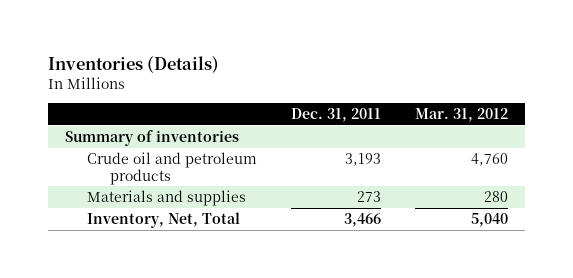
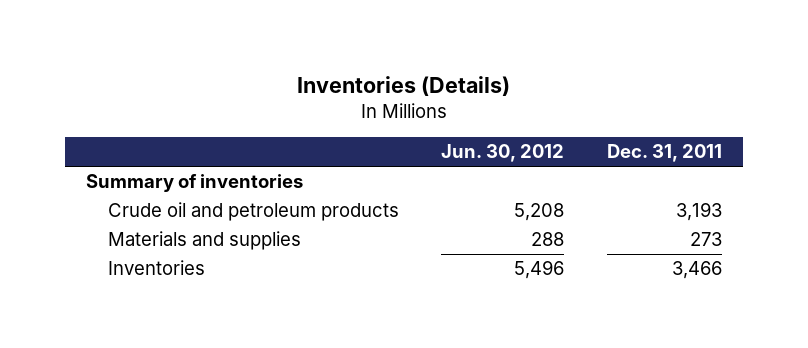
[415,108,509,123] Mar. 31, 2012 -> none
none -> [441,144,565,163] Jun. 30, 2012
[87,212,241,229] Inventory, Net, Total -> [107,260,205,276] Inventories

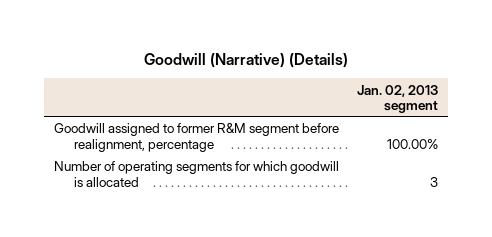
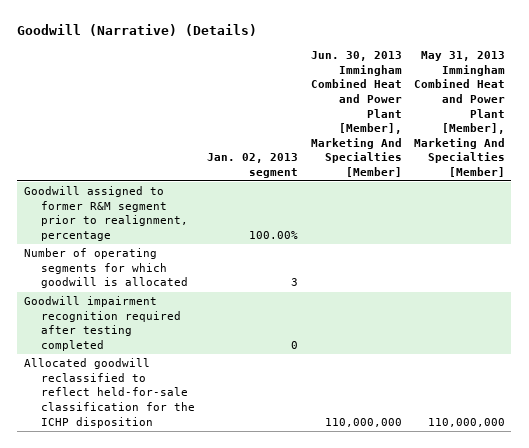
none -> [310,51,402,177] Jun. 30, 2013 Immingham Combined Heat and Power Plant [Member], Marketing And Specialties [Member]
none -> [414,51,506,177] May 31, 2013 Immingham Combined Heat and Power Plant [Member], Marketing And Specialties [Member]
[53,123,339,152] Goodwill assigned to former R&M segment before realignment, percentage -> [23,186,188,242] Goodwill assigned to former R&M segment prior to realignment, percentage
none -> [23,296,181,352] Goodwill impairment recognition required after testing completed
none -> [23,358,195,428] Allocated goodwill reclassified to reflect held-for-sale classification for the ICHP disposition

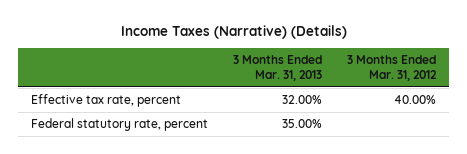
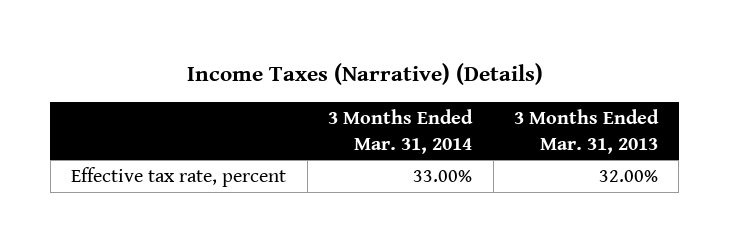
[347,55,438,82] 3 Months Ended Mar. 31, 2012 -> none
none -> [328,108,474,154] 3 Months Ended Mar. 31, 2014
[30,118,208,132] Federal statutory rate, percent -> none

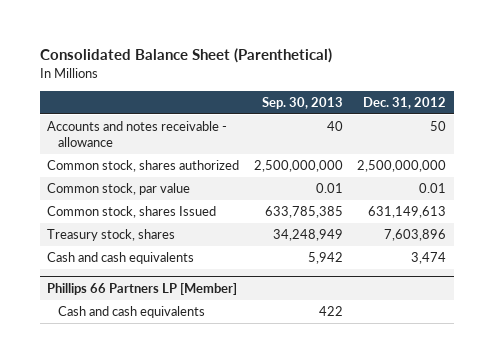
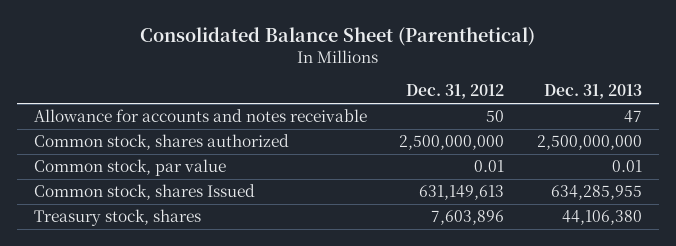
[261,96,343,109] Sep. 30, 2013 -> none
none -> [544,84,643,100] Dec. 31, 2013
[47,121,228,147] Accounts and notes receivable - allowance -> [33,109,367,123] Allowance for accounts and notes receivable
[47,252,195,265] Cash and cash equivalents -> none
[47,282,238,295] Phillips 66 Partners LP [Member] -> none
[58,306,206,319] Cash and cash equivalents -> none

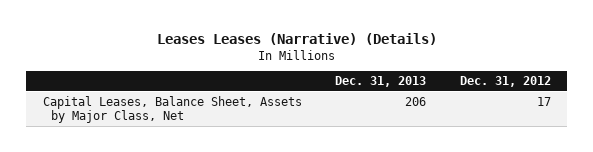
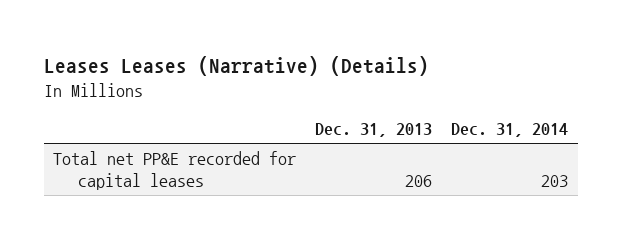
[459,76,551,88] Dec. 31, 2012 -> none
none -> [451,123,569,138] Dec. 31, 2014
[42,95,302,124] Capital Leases, Balance Sheet, Assets by Major Class, Net -> [53,151,297,191] Total net PP&E recorded for capital leases

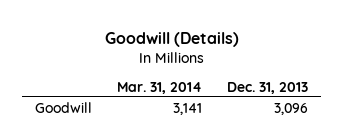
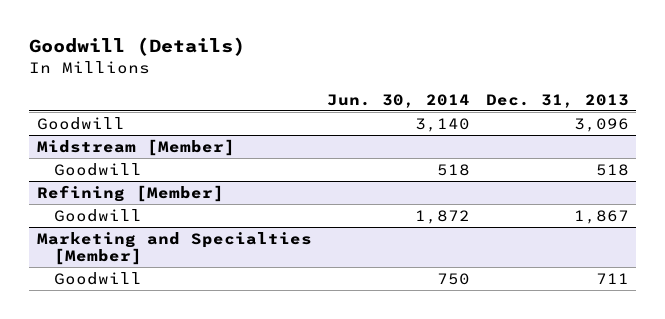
[117,81,203,94] Mar. 31, 2014 -> none
none -> [327,93,471,108] Jun. 30, 2014
none -> [36,138,235,156] Midstream [Member]
none -> [53,162,142,176] Goodwill
none -> [36,184,224,202] Refining [Member]
none -> [53,208,142,222] Goodwill
none -> [36,231,312,266] Marketing and Specialties [Member]
none -> [53,271,142,285] Goodwill

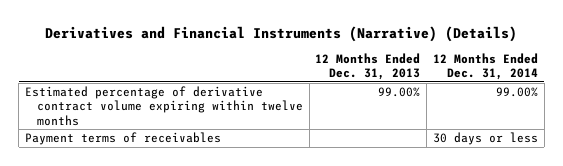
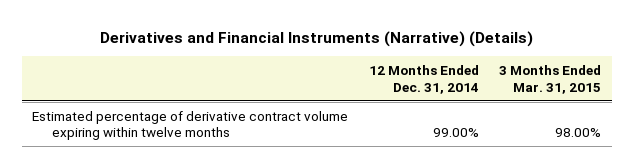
[315,52,421,81] 12 Months Ended Dec. 31, 2013 -> none
none -> [499,64,602,94] 3 Months Ended Mar. 31, 2015
[25,132,222,146] Payment terms of receivables -> none

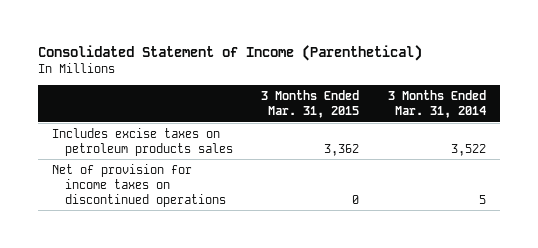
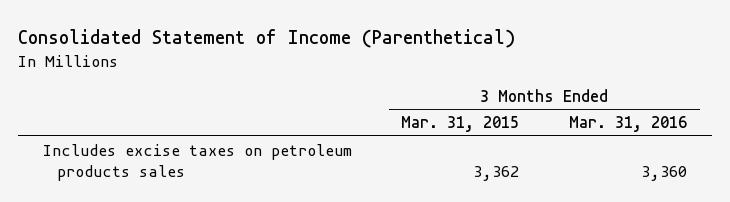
[387,90,486,119] 3 Months Ended Mar. 31, 2014 -> none
none -> [569,116,688,133] Mar. 31, 2016
[51,163,226,208] Net of provision for income taxes on discontinued operations -> none

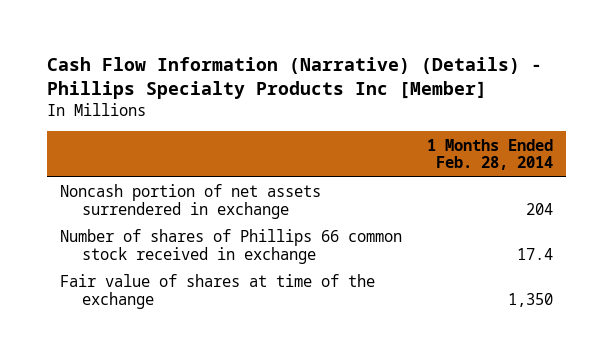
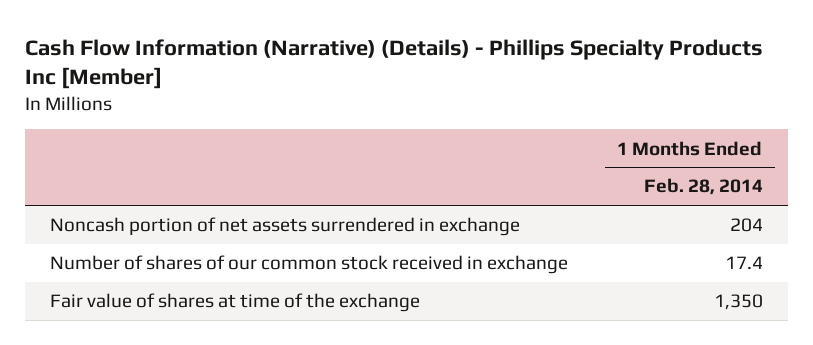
[59,229,402,265] Number of shares of Phillips 66 common stock received in exchange -> [49,255,568,275] Number of shares of our common stock received in exchange

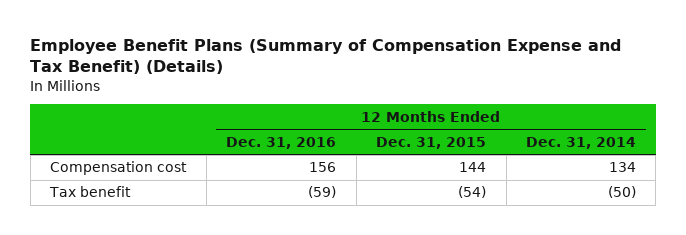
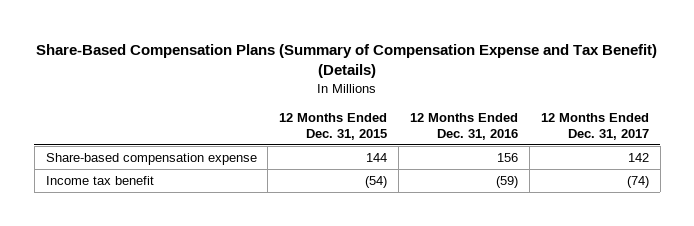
[30,39,622,75] Employee Benefit Plans (Summary of Compensation Expense and Tax Benefit) (Details) -> [36,43,658,79] Share-Based Compensation Plans (Summary of Compensation Expense and Tax Benefit) (Details)
[526,136,637,149] Dec. 31, 2014 -> none
none -> [540,113,649,140] 12 Months Ended Dec. 31, 2017
[50,161,188,176] Compensation cost -> [45,153,257,166] Share-based compensation expense
[49,186,132,198] Tax benefit -> [45,176,154,186] Income tax benefit

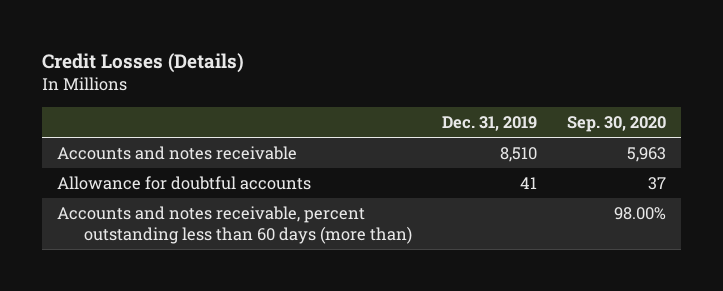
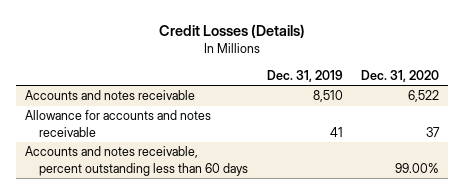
[566,115,666,132] Sep. 30, 2020 -> none
none -> [360,70,439,83] Dec. 31, 2020
[57,176,312,191] Allowance for doubtful accounts -> [25,110,212,137] Allowance for accounts and notes receivable
[57,206,412,244] Accounts and notes receivable, percent outstanding less than 60 days (more than) -> [25,146,249,176] Accounts and notes receivable, percent outstanding less than 60 days

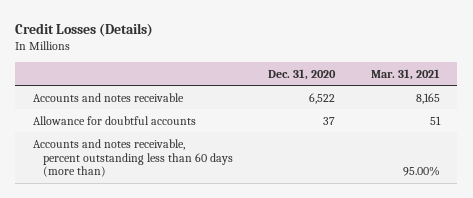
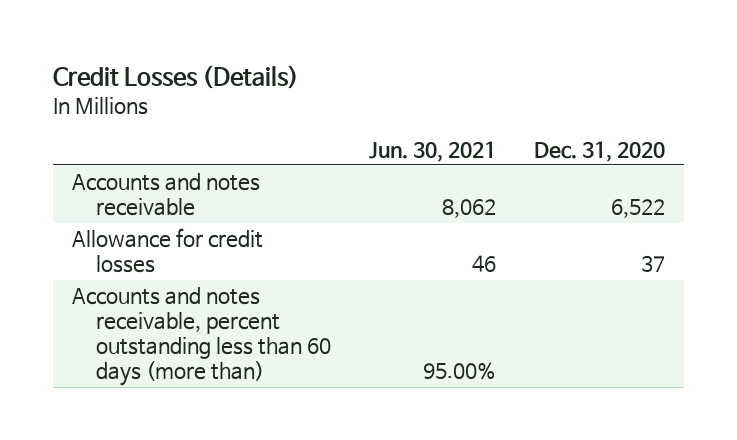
[370,68,440,80] Mar. 31, 2021 -> none
none -> [368,140,496,162] Jun. 30, 2021
[32,115,196,125] Allowance for doubtful accounts -> [72,228,264,274] Allowance for credit losses

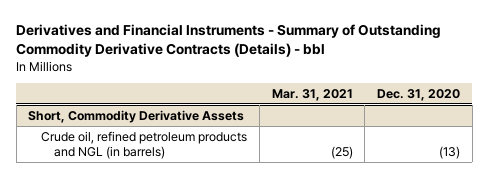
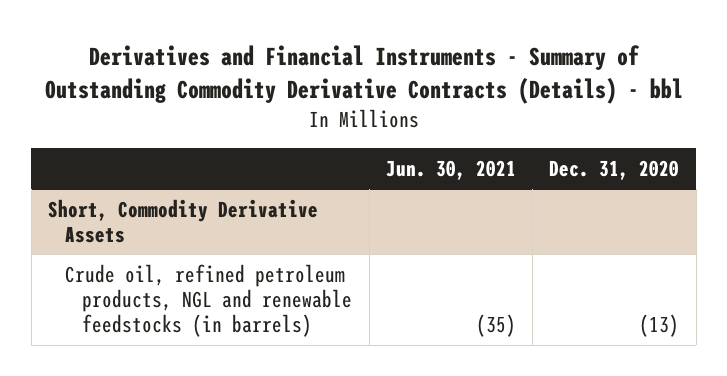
[271,88,353,101] Mar. 31, 2021 -> none
none -> [385,159,516,180] Jun. 30, 2021
[41,130,248,160] Crude oil, refined petroleum products and NGL (in barrels) -> [65,263,353,337] Crude oil, refined petroleum products, NGL and renewable feedstocks (in barrels)

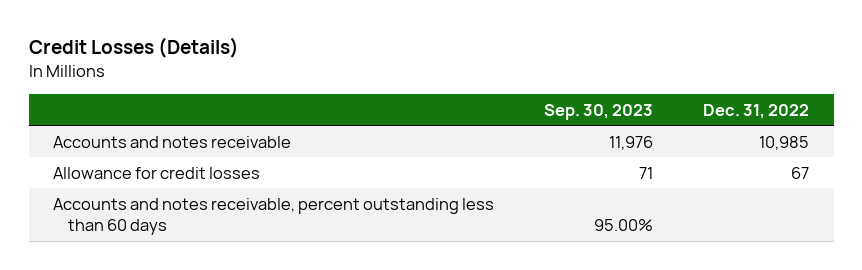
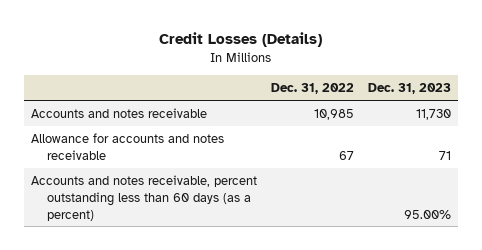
[544,103,654,120] Sep. 30, 2023 -> none
none -> [368,83,452,95] Dec. 31, 2023
[53,166,261,179] Allowance for credit losses -> [30,132,224,160] Allowance for accounts and notes receivable
[53,197,495,236] Accounts and notes receivable, percent outstanding less than 60 days -> [30,174,257,221] Accounts and notes receivable, percent outstanding less than 60 days (as a percent)

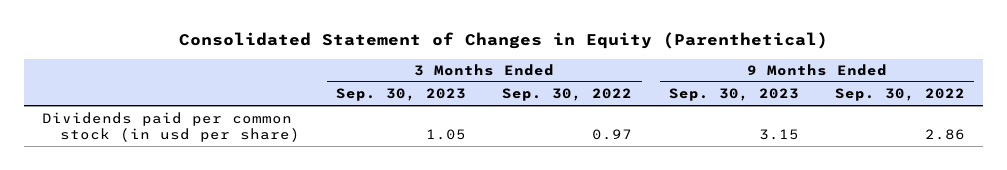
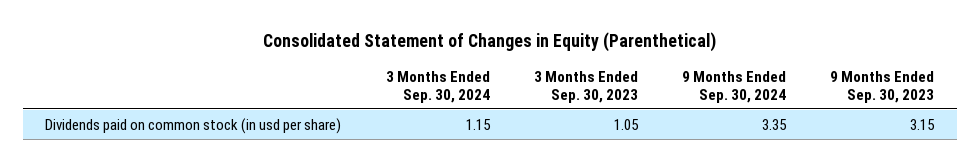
[502,88,633,102] Sep. 30, 2022 -> none
[835,88,966,102] Sep. 30, 2022 -> none
none -> [385,70,490,103] 3 Months Ended Sep. 30, 2024
none -> [682,70,787,103] 9 Months Ended Sep. 30, 2024
[41,111,300,143] Dividends paid per common stock (in usd per share) -> [45,117,342,134] Dividends paid on common stock (in usd per share)

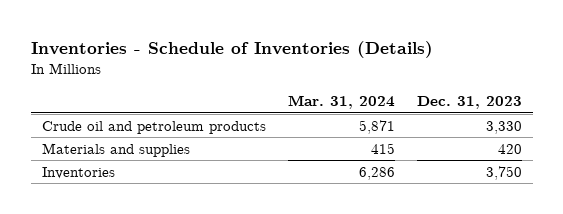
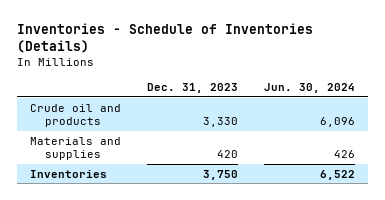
[287,95,395,110] Mar. 31, 2024 -> none
none -> [264,83,356,94] Jun. 30, 2024
[41,120,266,134] Crude oil and petroleum products -> [29,103,121,128] Crude oil and products

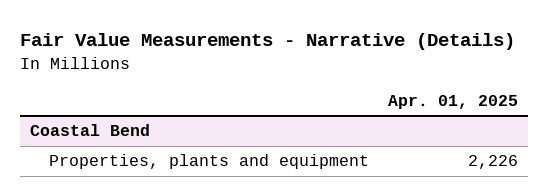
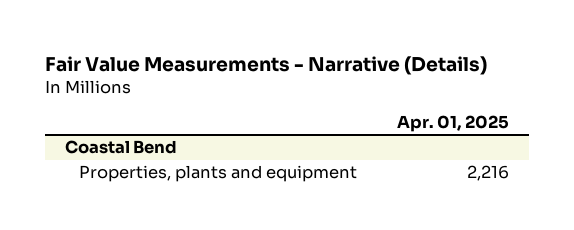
[468,155,519,170] 2,226 -> [466,165,509,182] 2,216

